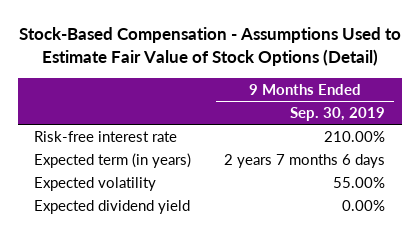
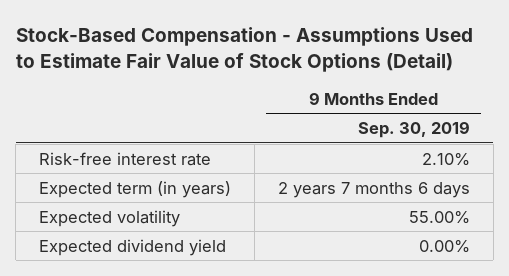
[324,130,386,142] 210.00% -> [421,152,470,166] 2.10%

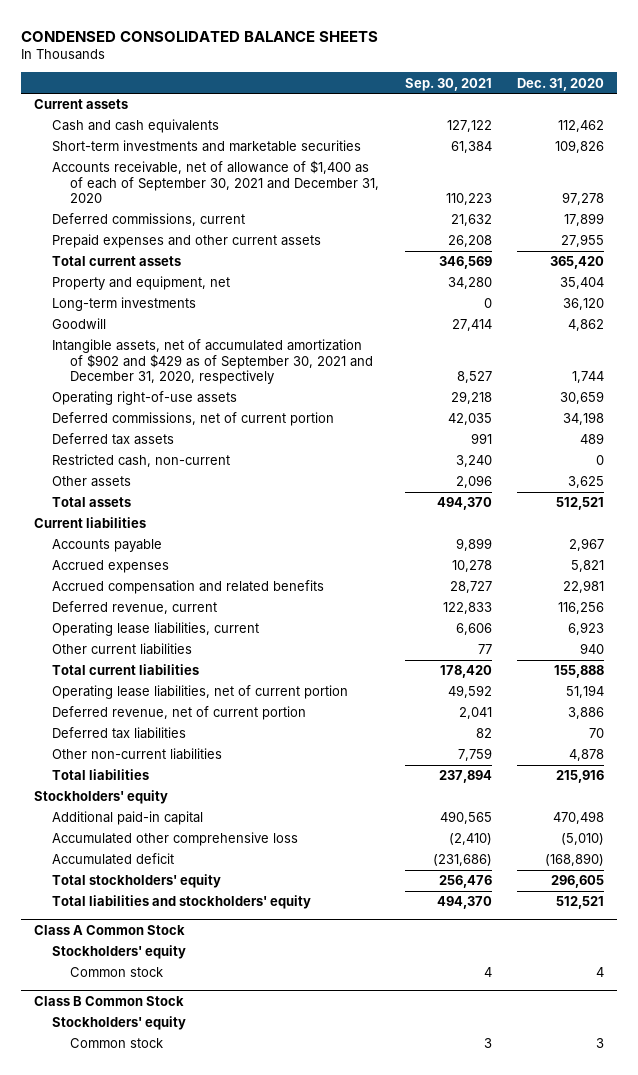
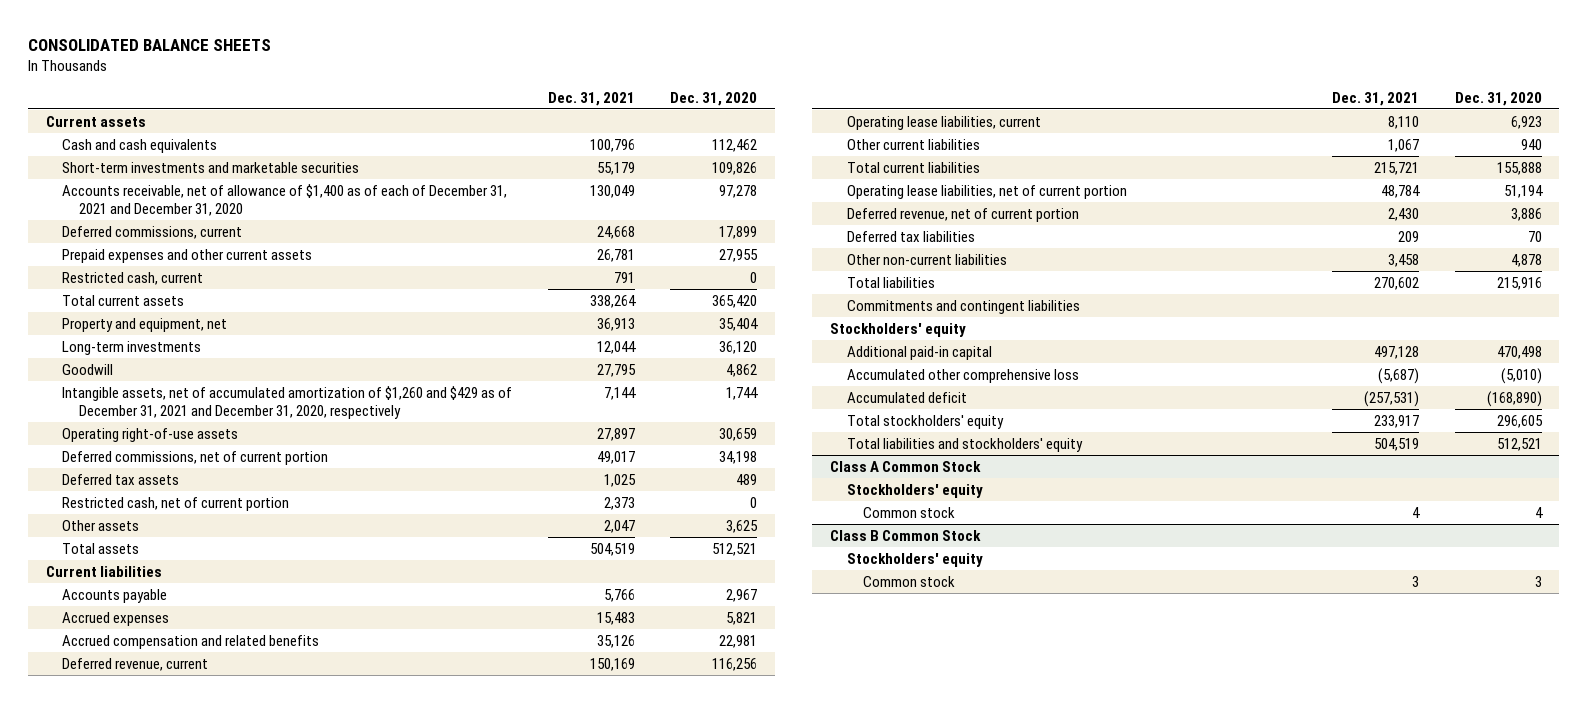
[21,30,379,42] CONDENSED CONSOLIDATED BALANCE SHEETS -> [28,39,272,52] CONSOLIDATED BALANCE SHEETS
[404,77,492,91] Sep. 30, 2021 -> none
none -> [547,92,635,107] Dec. 31, 2021
[52,160,380,203] Accounts receivable, net of allowance of $1,400 as of each of September 30, 2021 and December 31, 2020 -> [62,183,508,216] Accounts receivable, net of allowance of $1,400 as of each of December 31, 2021 and December 31, 2020
none -> [62,271,204,285] Restricted cash, current
[52,339,374,384] Intangible assets, net of accumulated amortization of $902 and $429 as of September 30, 2021 and December 31, 2020, respectively -> [62,385,513,419] Intangible assets, net of accumulated amortization of $1,260 and $429 as of December 31, 2021 and December 31, 2020, respectively
[52,454,231,468] Restricted cash, non-current -> [62,496,290,511] Restricted cash, net of current portion
none -> [846,299,1080,314] Commitments and contingent liabilities

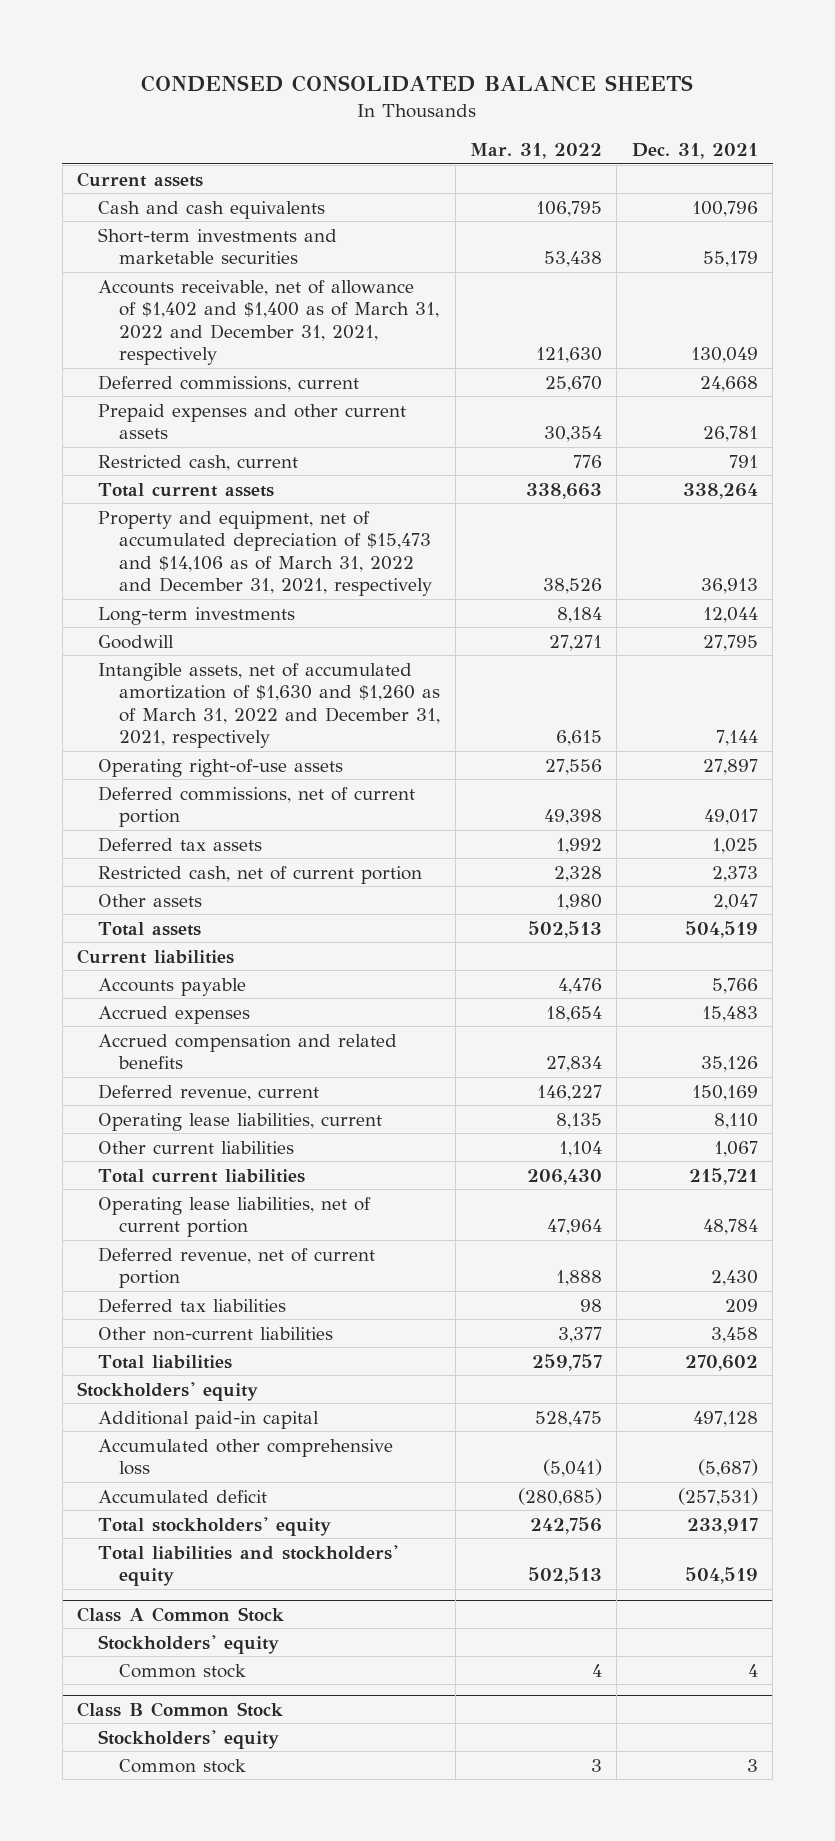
[28,39,272,52] CONSOLIDATED BALANCE SHEETS -> [141,75,694,93] CONDENSED CONSOLIDATED BALANCE SHEETS
[670,92,758,107] Dec. 31, 2020 -> none
none -> [470,143,603,160] Mar. 31, 2022
[62,183,508,216] Accounts receivable, net of allowance of $1,400 as of each of December 31, 2021 and December 31, 2020 -> [98,279,440,366] Accounts receivable, net of allowance of $1,402 and $1,400 as of March 31, 2022 and December 31, 2021, respectively
[62,317,228,332] Property and equipment, net -> [98,510,433,597] Property and equipment, net of accumulated depreciation of $15,473 and $14,106 as of March 31, 2022 and December 31, 2021, respectively
[62,385,513,419] Intangible assets, net of accumulated amortization of $1,260 and $429 as of December 31, 2021 and December 31, 2020, respectively -> [98,662,441,749] Intangible assets, net of accumulated amortization of $1,630 and $1,260 as of March 31, 2022 and December 31, 2021, respectively
[846,299,1080,314] Commitments and contingent liabilities -> none

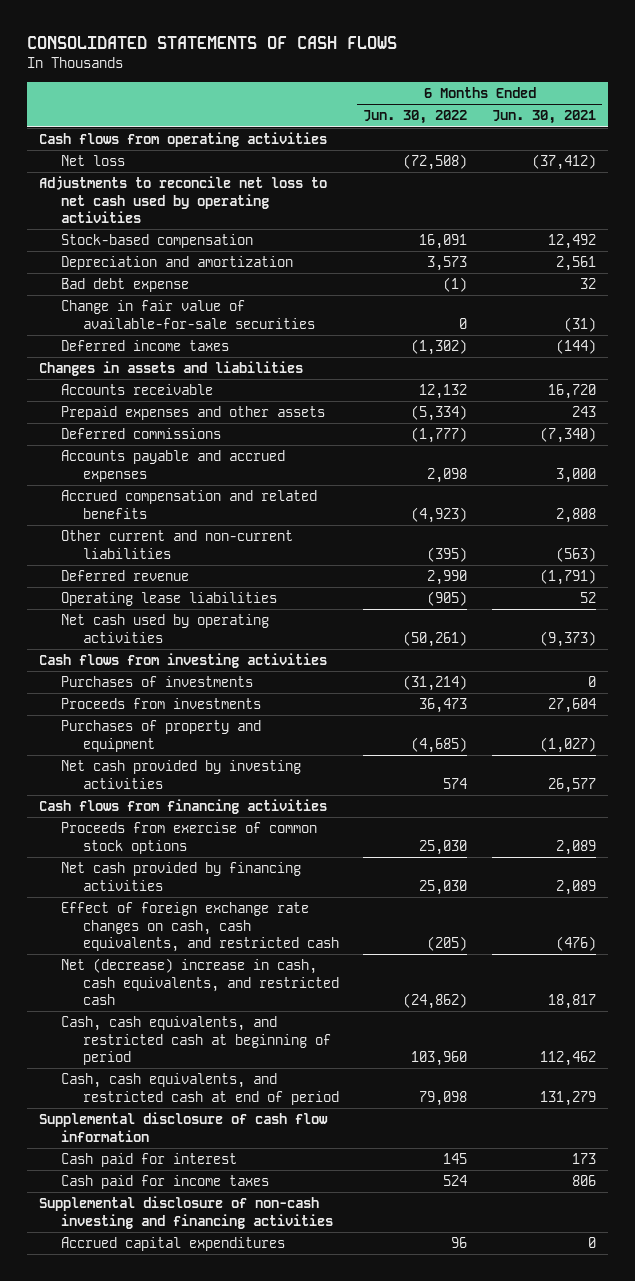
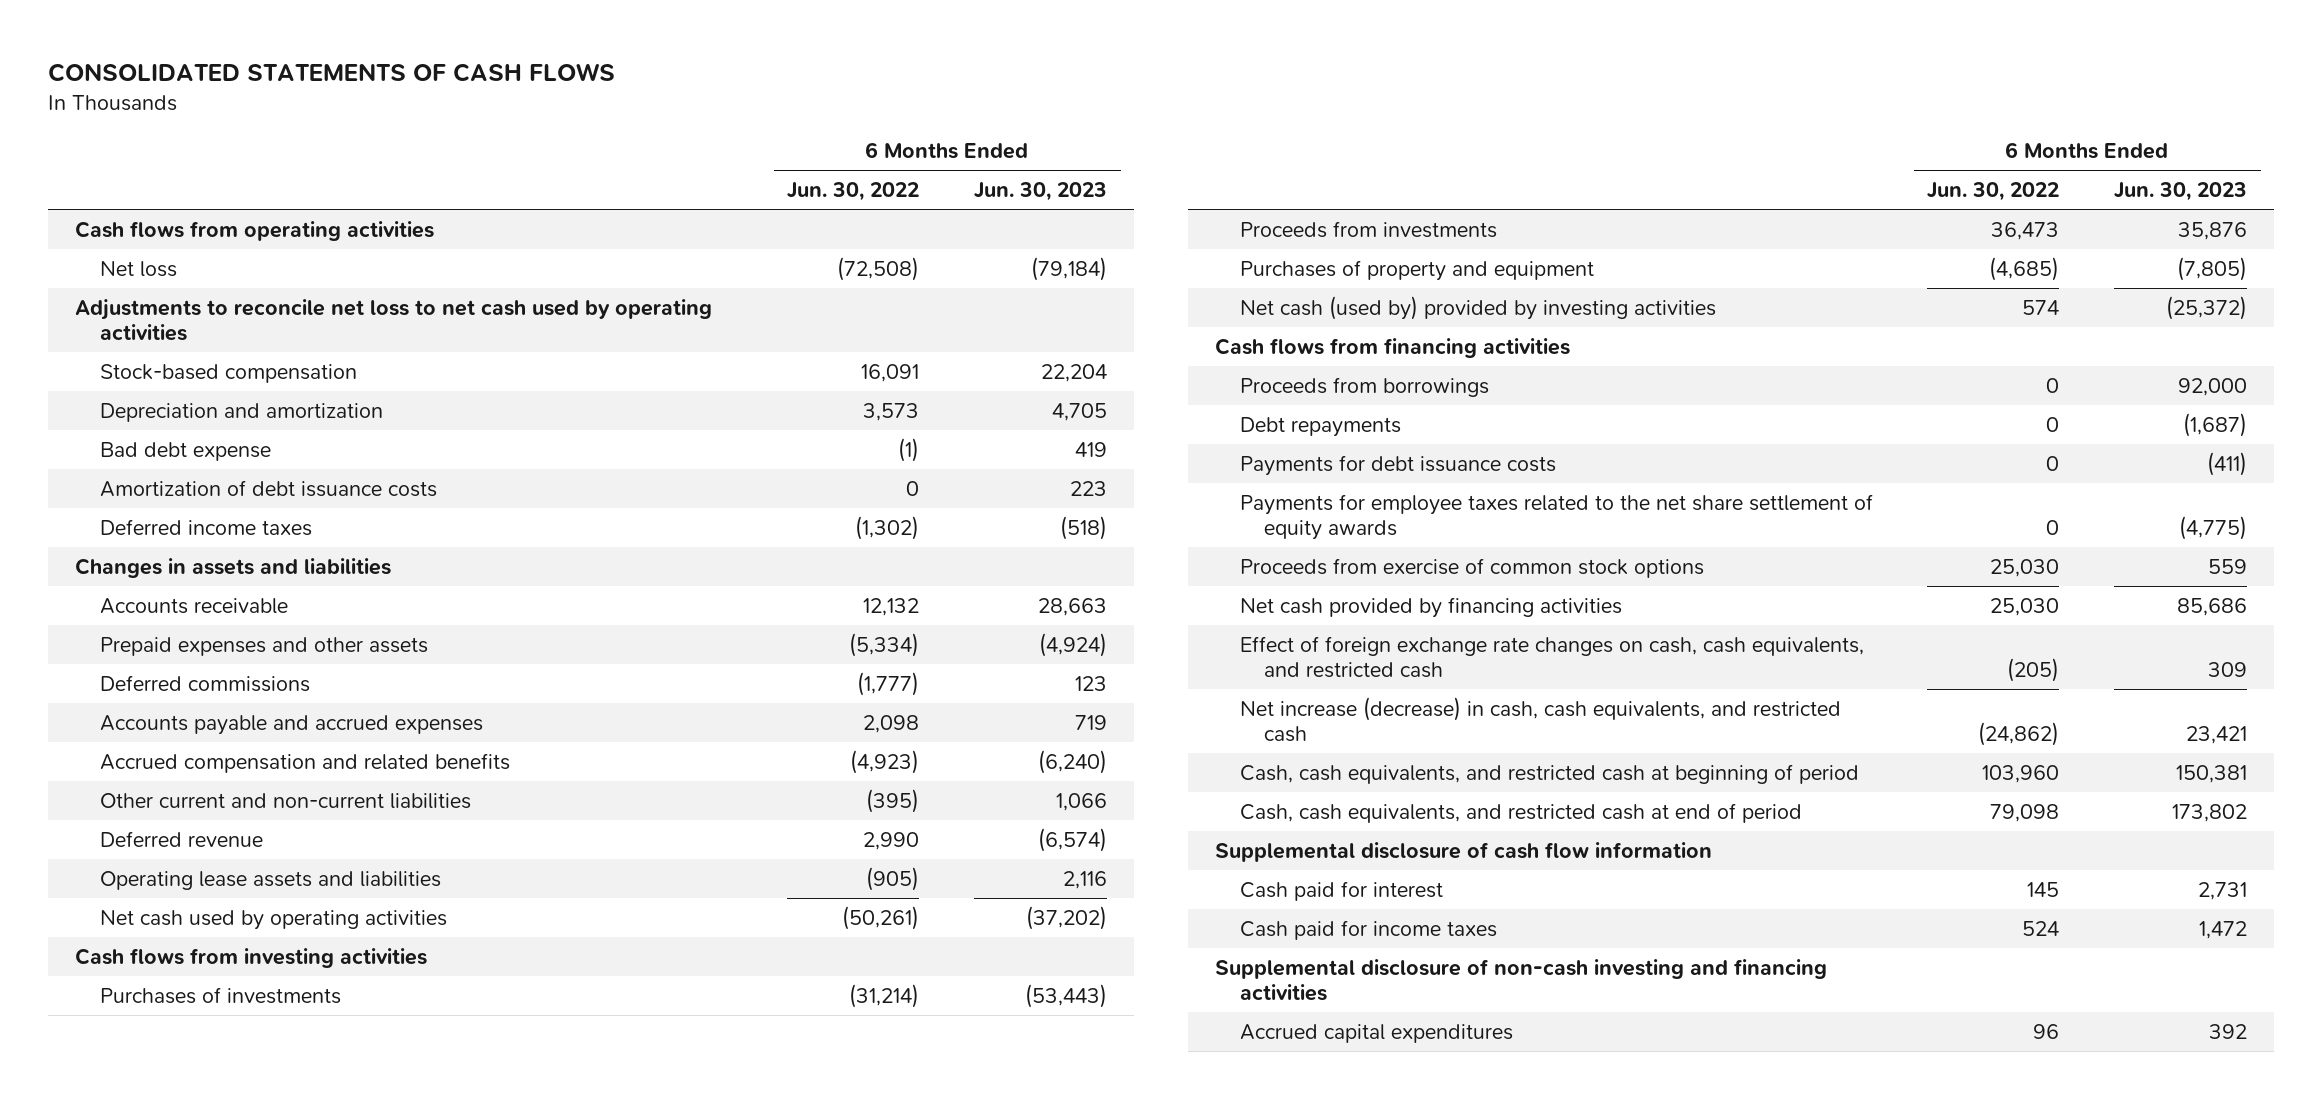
[491,110,596,125] Jun. 30, 2021 -> none
none -> [973,182,1107,202] Jun. 30, 2023
[61,300,316,329] Change in fair value of available-for-sale securities -> none
none -> [99,479,437,497] Amortization of debt issuance costs
[61,592,278,607] Operating lease liabilities -> [99,870,441,890] Operating lease assets and liabilities
[61,760,302,789] Net cash provided by investing activities -> [1239,295,1716,320] Net cash (used by) provided by investing activities
none -> [1239,376,1489,397] Proceeds from borrowings
none -> [1239,416,1401,437] Debt repayments
none -> [1239,454,1556,476] Payments for debt issuance costs
none -> [1239,493,1873,541] Payments for employee taxes related to the net share settlement of equity awards
[61,958,340,1006] Net (decrease) increase in cash, cash equivalents, and restricted cash -> [1239,696,1841,743] Net increase (decrease) in cash, cash equivalents, and restricted cash

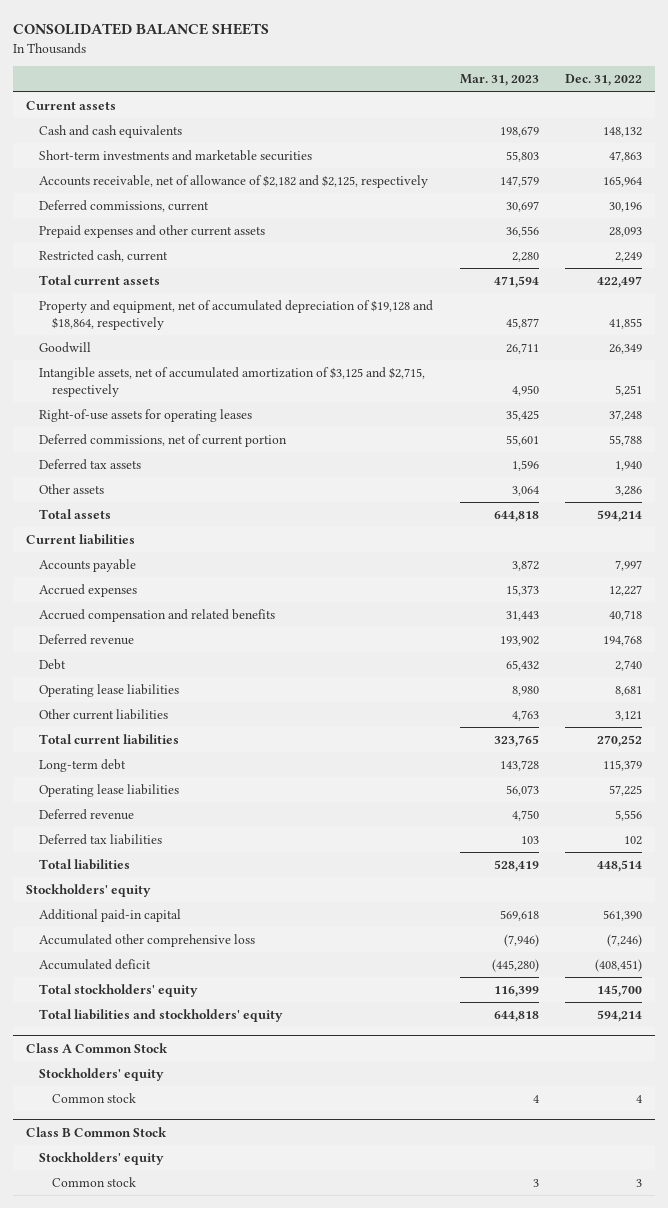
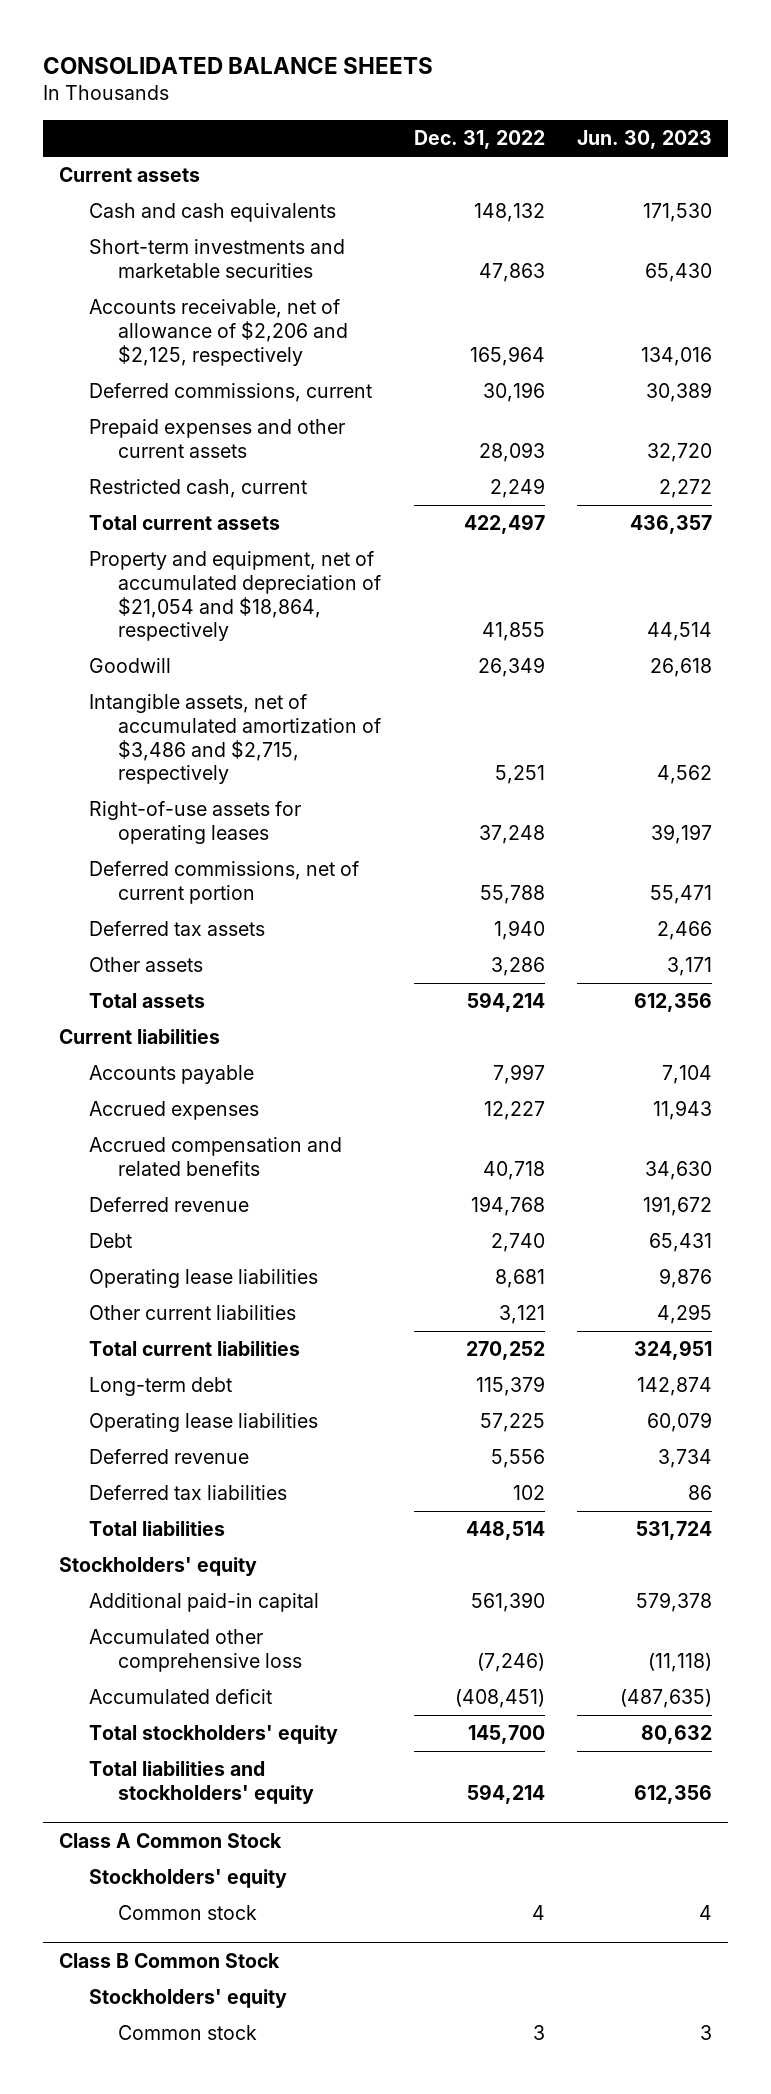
[459,74,539,87] Mar. 31, 2023 -> none
none -> [576,130,712,150] Jun. 30, 2023
[39,175,429,189] Accounts receivable, net of allowance of $2,182 and $2,125, respectively -> [88,299,349,366] Accounts receivable, net of allowance of $2,206 and $2,125, respectively
[39,300,434,331] Property and equipment, net of accumulated depreciation of $19,128 and $18,864, respectively -> [88,551,382,642] Property and equipment, net of accumulated depreciation of $21,054 and $18,864, respectively
[39,367,426,398] Intangible assets, net of accumulated amortization of $3,125 and $2,715, respectively -> [88,694,382,785] Intangible assets, net of accumulated amortization of $3,486 and $2,715, respectively

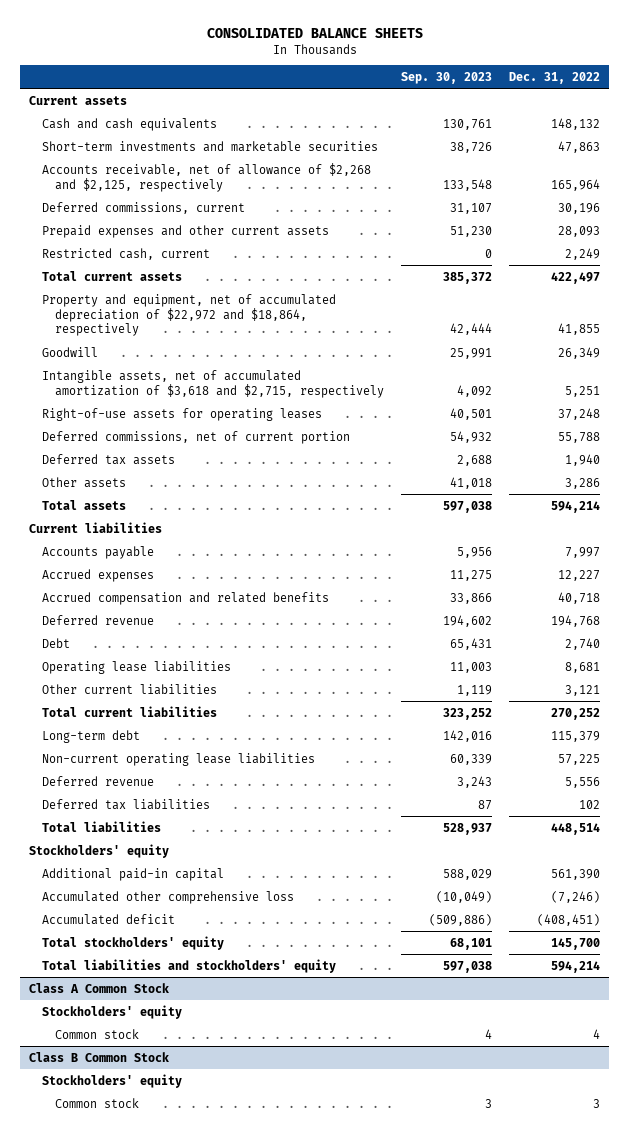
[576,130,712,150] Jun. 30, 2023 -> none
none -> [401,71,493,84] Sep. 30, 2023
[88,299,349,366] Accounts receivable, net of allowance of $2,206 and $2,125, respectively -> [42,162,372,192] Accounts receivable, net of allowance of $2,268 and $2,125, respectively
[88,551,382,642] Property and equipment, net of accumulated depreciation of $21,054 and $18,864, respectively -> [42,293,337,337] Property and equipment, net of accumulated depreciation of $22,972 and $18,864, respectively
[88,694,382,785] Intangible assets, net of accumulated amortization of $3,486 and $2,715, respectively -> [42,369,385,398] Intangible assets, net of accumulated amortization of $3,618 and $2,715, respectively
[88,1413,318,1433] Operating lease liabilities -> [42,752,316,766] Non-current operating lease liabilities

